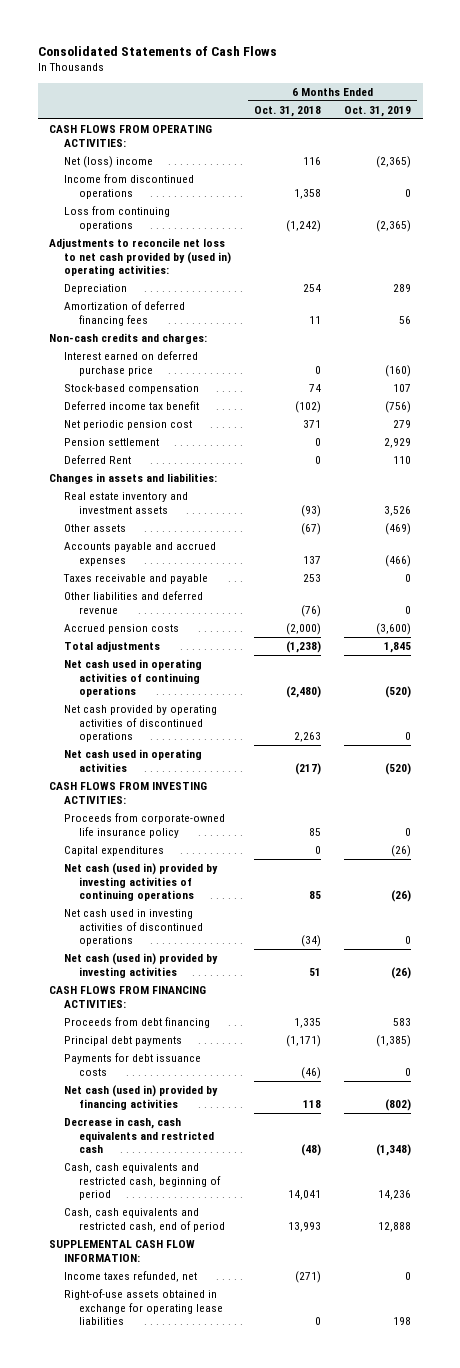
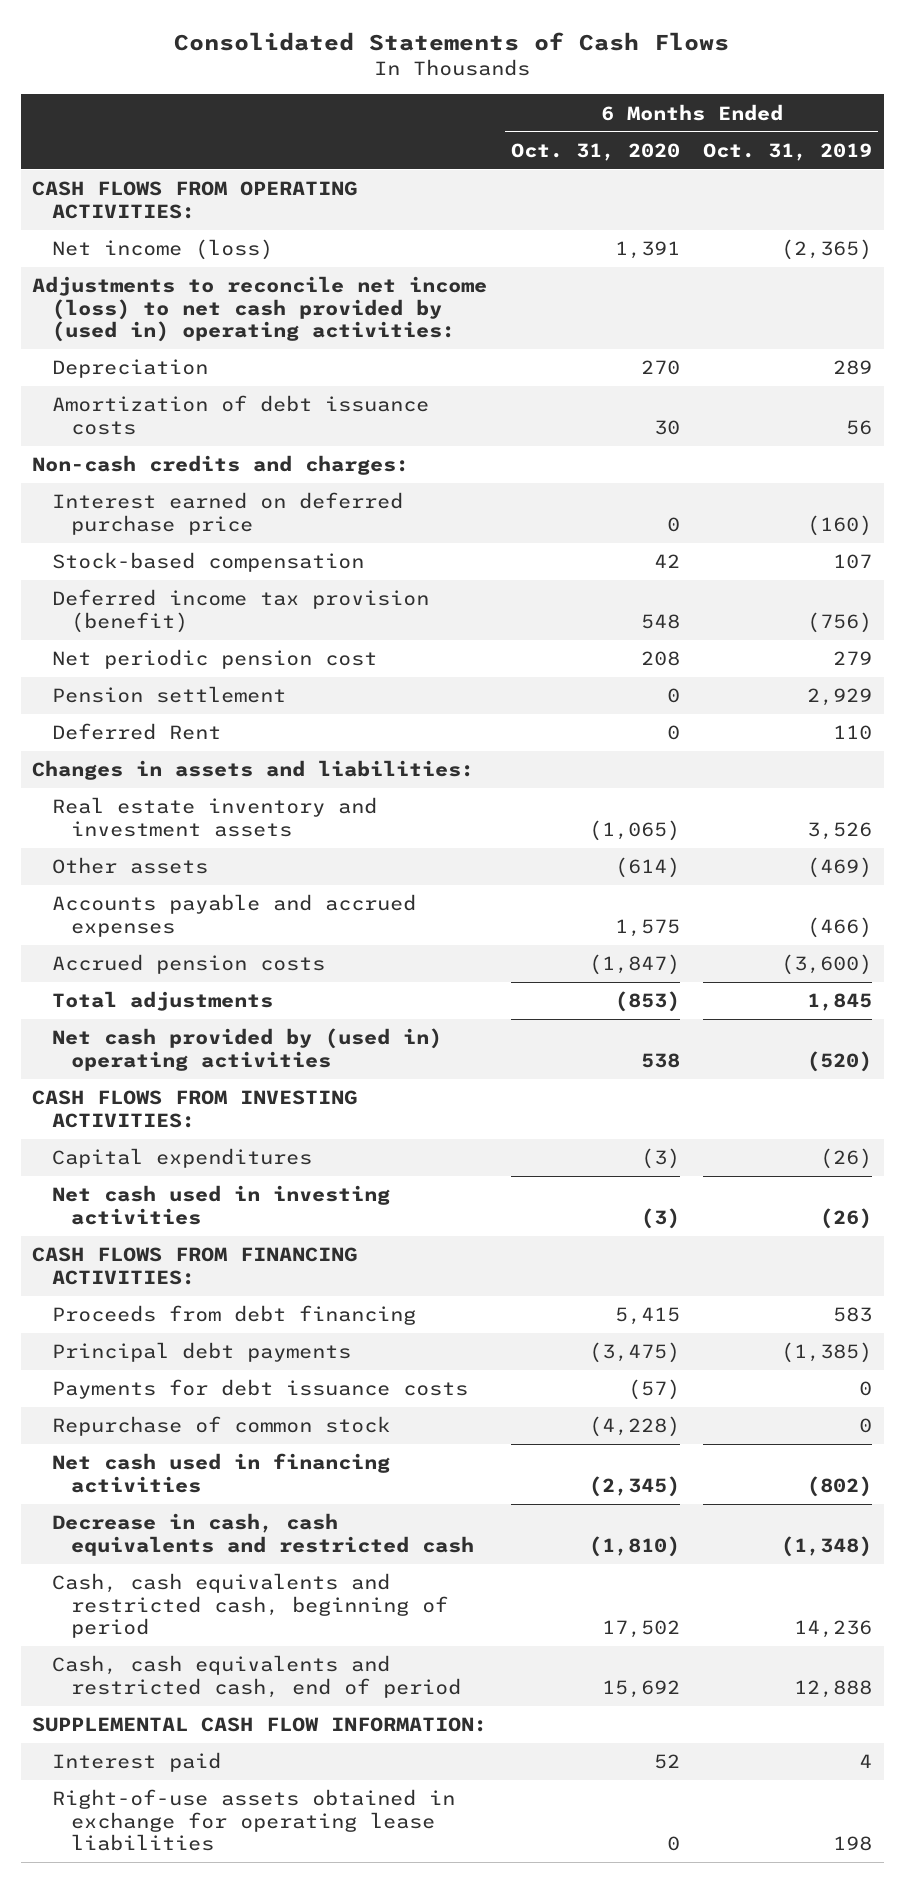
[254,105,322,117] Oct. 31, 2018 -> none
none -> [510,142,680,161] Oct. 31, 2020
[64,174,195,199] Income from discontinued operations -> none
[64,206,171,231] Loss from continuing operations -> none
[64,156,154,169] Net (loss) income -> [51,239,273,261] Net income (loss)
[49,238,232,277] Adjustments to reconcile net loss to net cash provided by (used in) operating activities: -> [32,276,488,343] Adjustments to reconcile net income (loss) to net cash provided by (used in) operating activities:
[64,301,186,326] Amortization of deferred financing fees -> [51,395,429,435] Amortization of debt issuance costs
[64,401,200,411] Deferred income tax benefit -> [51,589,429,633] Deferred income tax provision (benefit)
[63,574,209,585] Taxes receivable and payable -> none
[64,591,204,614] Other liabilities and deferred revenue -> none
[64,659,203,698] Net cash used in operating activities of continuing operations -> none
[64,705,218,743] Net cash provided by operating activities of discontinued operations -> none
[64,749,203,772] Net cash used in operating activities -> [51,1028,442,1071] Net cash provided by (used in) operating activities
[64,813,226,838] Proceeds from corporate-owned life insurance policy -> none
[64,863,219,902] Net cash (used in) provided by investing activities of continuing operations -> none
[64,909,204,947] Net cash used in investing activities of discontinued operations -> none
[64,953,219,978] Net cash (used in) provided by investing activities -> [51,1185,390,1225] Net cash used in investing activities
none -> [51,1416,390,1437] Repurchase of common stock
[64,1085,219,1110] Net cash (used in) provided by financing activities -> [51,1453,390,1493] Net cash used in financing activities
[64,1271,198,1283] Income taxes refunded, net -> none
none -> [51,1752,221,1773] Interest paid

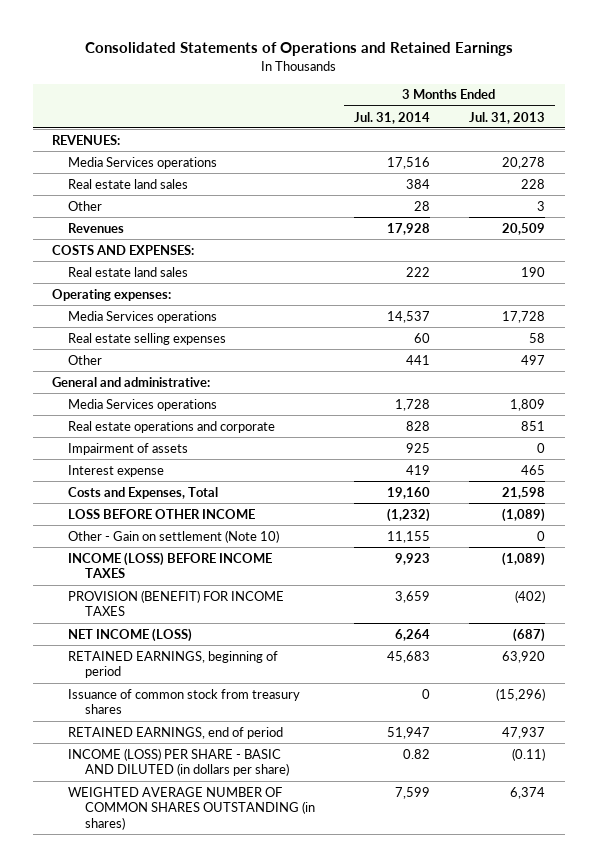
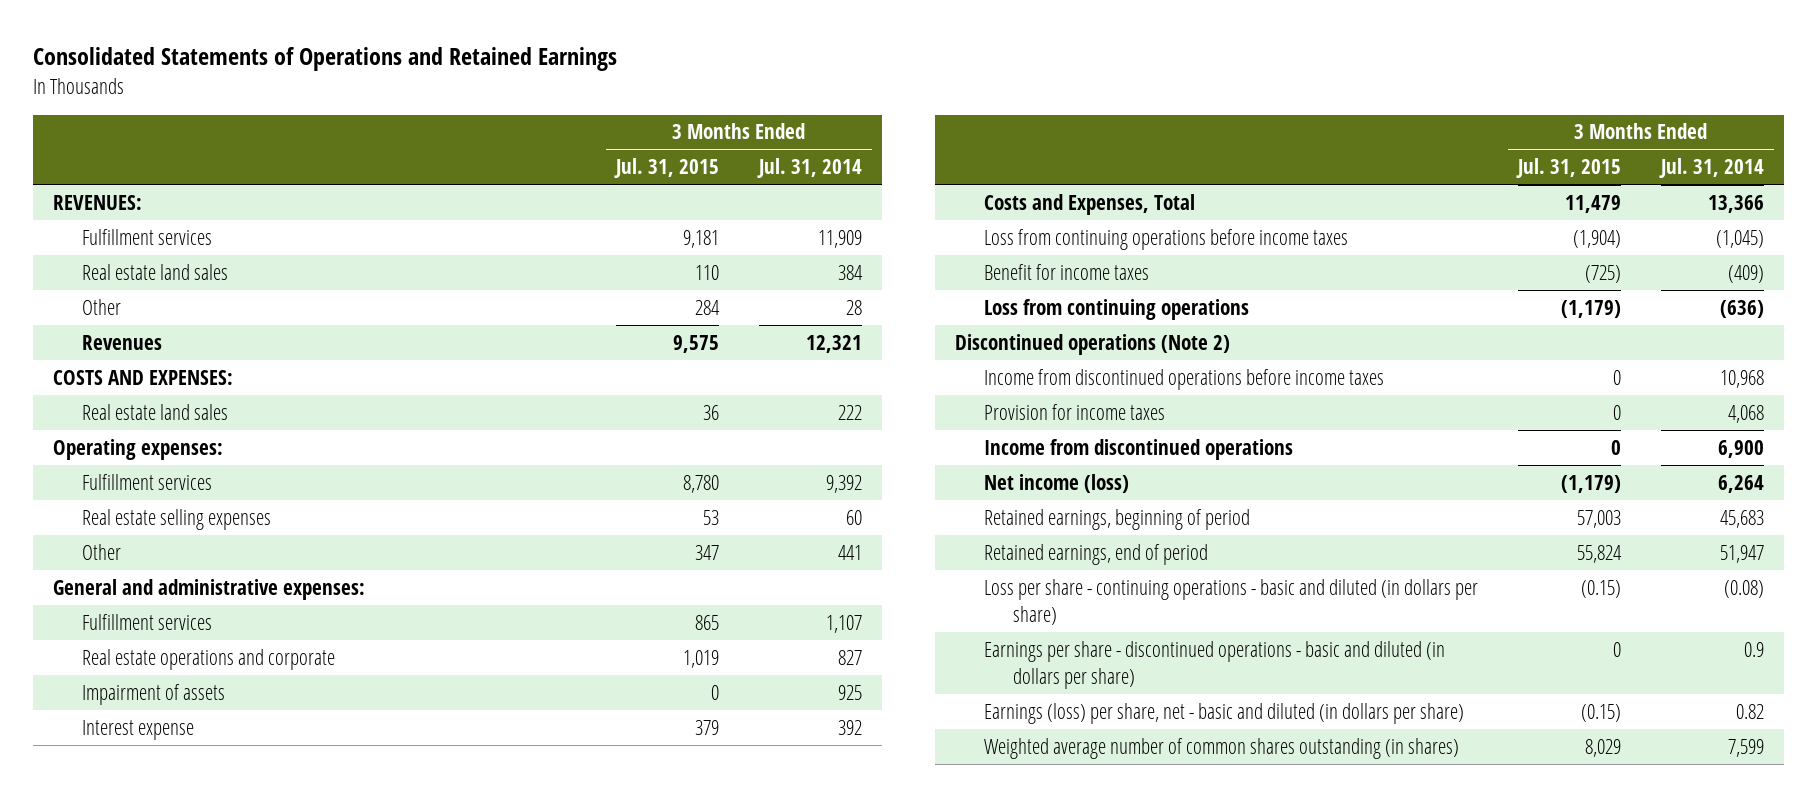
[468,111,545,124] Jul. 31, 2013 -> none
none -> [614,158,720,179] Jul. 31, 2015
[68,156,218,169] Media Services operations -> none
none -> [82,228,213,245] Fulfillment services
[386,222,430,235] 17,928 -> [806,334,863,353] 12,321
[68,310,218,323] Media Services operations -> none
none -> [82,473,213,490] Fulfillment services
[68,398,218,411] Media Services operations -> none
[52,376,211,387] General and administrative: -> [52,578,365,600] General and administrative expenses:
none -> [82,613,213,630] Fulfillment services
[405,420,430,431] 828 -> [838,649,863,665] 827
[68,508,256,519] LOSS BEFORE OTHER INCOME -> none
[68,529,280,543] Other - Gain on settlement (Note 10) -> none
[68,688,301,715] Issuance of common stock from treasury shares -> none
[405,464,430,475] 419 -> [838,719,863,735] 392
[386,486,430,499] 19,160 -> [1708,194,1765,213] 13,366
[68,551,273,579] INCOME (LOSS) BEFORE INCOME TAXES -> [984,228,1349,250] Loss from continuing operations before income taxes
[394,552,430,565] 9,923 -> [1716,229,1765,248] (1,045)
[68,589,285,617] PROVISION (BENEFIT) FOR INCOME TAXES -> [984,263,1150,280] Benefit for income taxes
[394,590,430,603] 3,659 -> [1728,264,1765,283] (409)
none -> [984,298,1250,320] Loss from continuing operations
none -> [954,333,1230,355] Discontinued operations (Note 2)
none -> [984,368,1385,390] Income from discontinued operations before income taxes
none -> [984,403,1166,420] Provision for income taxes
none -> [984,438,1294,460] Income from discontinued operations
[68,627,193,642] NET INCOME (LOSS) -> [984,473,1130,493] Net income (loss)
[68,650,279,679] RETAINED EARNINGS, beginning of period -> [984,508,1251,530] Retained earnings, beginning of period
[68,726,284,739] RETAINED EARNINGS, end of period -> [984,543,1209,565] Retained earnings, end of period
none -> [984,578,1479,626] Loss per share - continuing operations - basic and diluted (in dollars per share)
none -> [984,640,1446,690] Earnings per share - discontinued operations - basic and diluted (in dollars per share)
[68,747,289,777] INCOME (LOSS) PER SHARE - BASIC AND DILUTED (in dollars per share) -> [984,702,1465,724] Earnings (loss) per share, net - basic and diluted (in dollars per share)
[68,786,315,830] WEIGHTED AVERAGE NUMBER OF COMMON SHARES OUTSTANDING (in shares) -> [984,737,1460,759] Weighted average number of common shares outstanding (in shares)

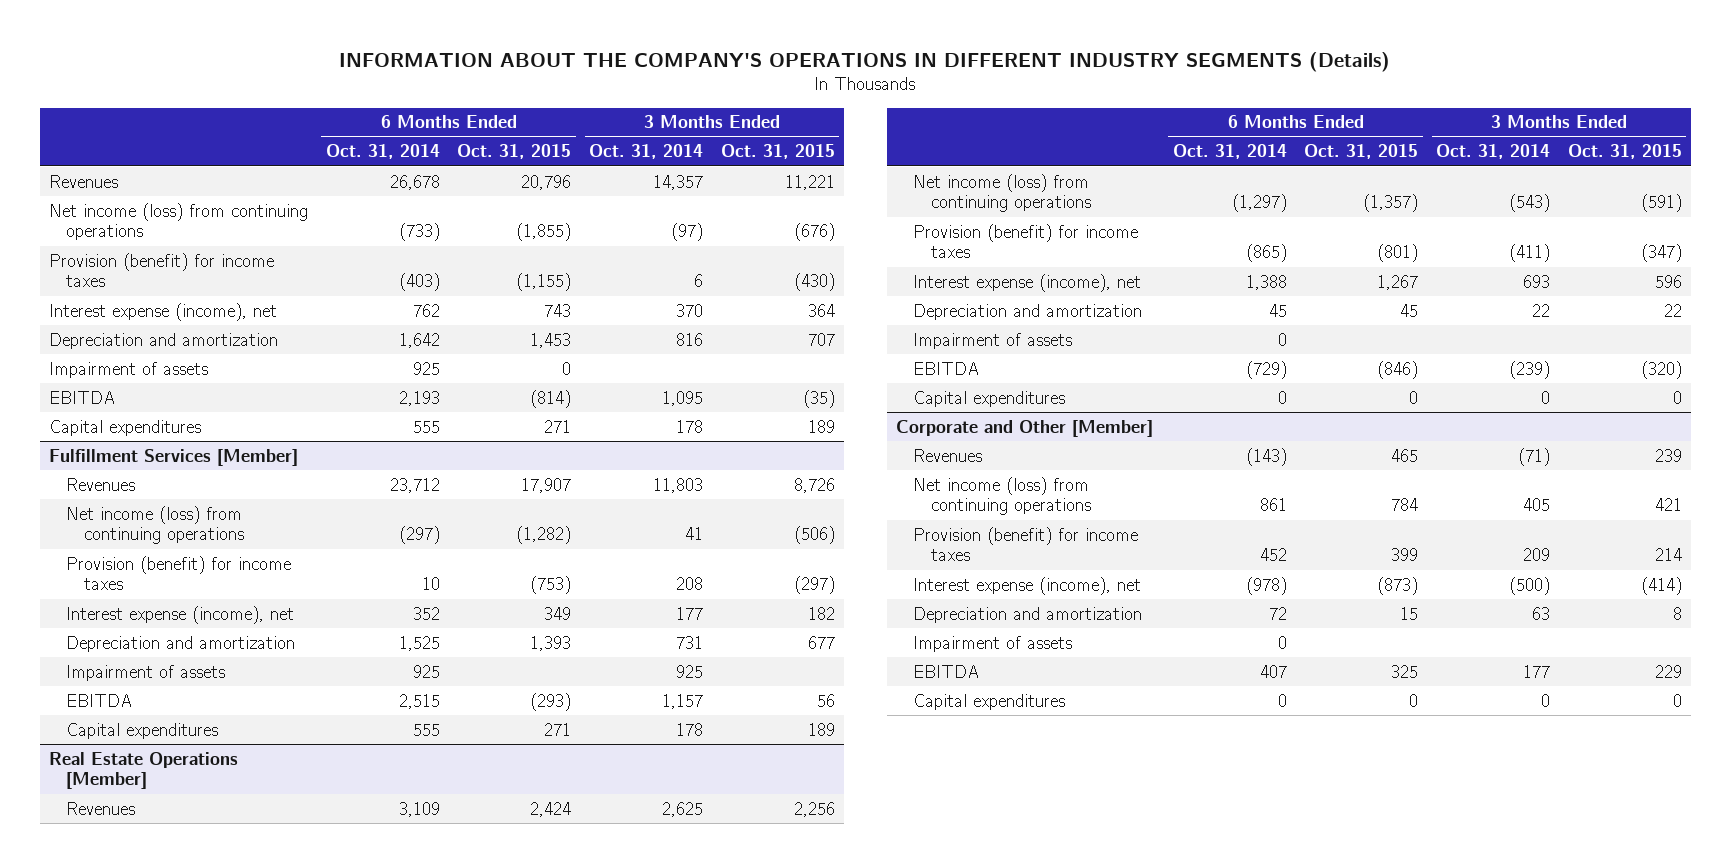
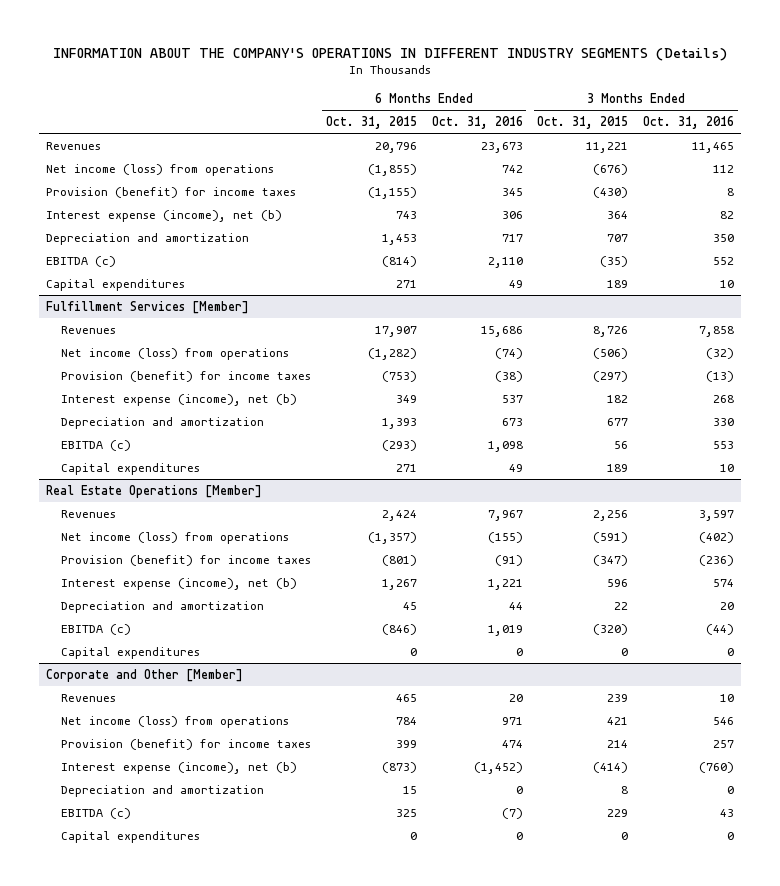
[325,144,440,160] Oct. 31, 2014 -> none
[589,144,704,160] Oct. 31, 2014 -> none
none -> [431,115,523,129] Oct. 31, 2016
none -> [642,115,734,129] Oct. 31, 2016
[48,202,308,241] Net income (loss) from continuing operations -> [45,163,274,176] Net income (loss) from operations
[48,302,277,321] Interest expense (income), net -> [45,209,282,222] Interest expense (income), net (b)
[48,361,208,378] Impairment of assets -> none
[48,390,115,404] EBITDA -> [45,255,116,267] EBITDA (c)
[66,505,244,545] Net income (loss) from continuing operations -> [61,347,290,360] Net income (loss) from operations
[66,605,295,624] Interest expense (income), net -> [61,393,298,406] Interest expense (income), net (b)
[66,664,226,681] Impairment of assets -> none
[66,693,133,707] EBITDA -> [61,439,132,451] EBITDA (c)
[913,173,1091,213] Net income (loss) from continuing operations -> [61,531,290,544] Net income (loss) from operations
[913,273,1142,292] Interest expense (income), net -> [61,577,298,590] Interest expense (income), net (b)
[913,332,1073,349] Impairment of assets -> none
[913,361,980,375] EBITDA -> [61,623,132,635] EBITDA (c)
[913,476,1091,516] Net income (loss) from continuing operations -> [61,715,290,728] Net income (loss) from operations
[913,576,1142,595] Interest expense (income), net -> [61,761,298,774] Interest expense (income), net (b)
[913,635,1073,652] Impairment of assets -> none
[913,664,980,678] EBITDA -> [61,807,132,819] EBITDA (c)

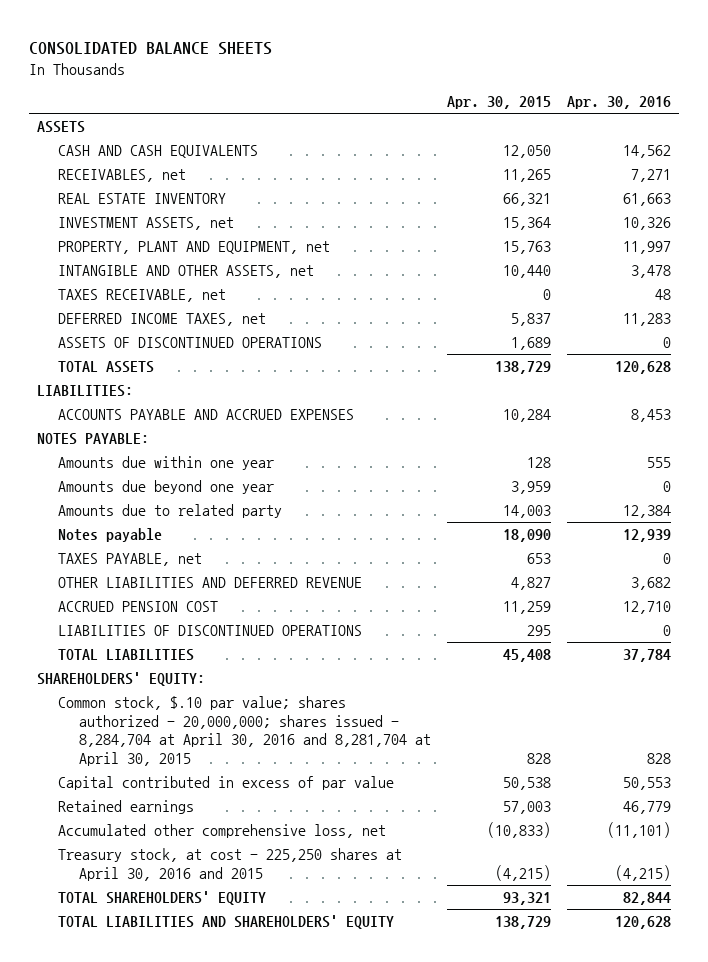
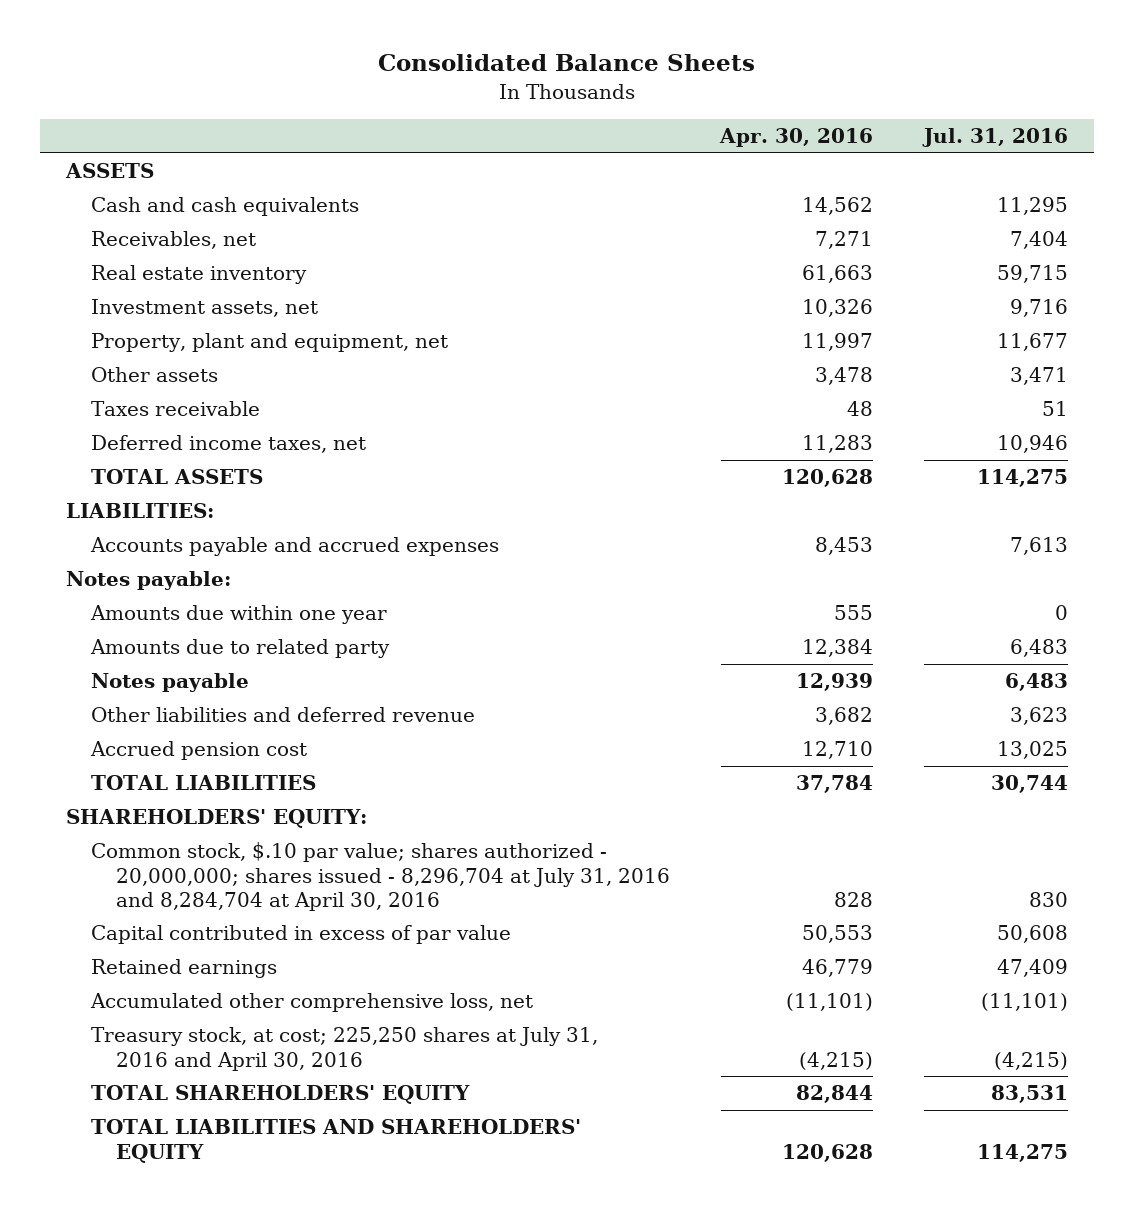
[29,42,273,56] CONSOLIDATED BALANCE SHEETS -> [377,54,755,72] Consolidated Balance Sheets
[447,96,552,110] Apr. 30, 2015 -> none
none -> [922,128,1069,148] Jul. 31, 2016
[58,336,323,348] ASSETS OF DISCONTINUED OPERATIONS -> none
[58,144,259,158] CASH AND CASH EQUIVALENTS -> [90,197,359,217] Cash and cash equivalents
[58,168,187,182] RECEIVABLES, net -> [90,231,256,250] Receivables, net
[58,192,227,204] REAL ESTATE INVENTORY -> [90,265,307,285] Real estate inventory
[58,216,235,230] INVESTMENT ASSETS, net -> [90,299,318,318] Investment assets, net
[58,240,331,254] PROPERTY, PLANT AND EQUIPMENT, net -> [90,333,448,353] Property, plant and equipment, net
[58,264,315,278] INTANGIBLE AND OTHER ASSETS, net -> [90,367,218,383] Other assets
[58,288,227,302] TAXES RECEIVABLE, net -> [90,401,260,417] Taxes receivable
[58,312,267,326] DEFERRED INCOME TAXES, net -> [90,435,366,454] Deferred income taxes, net
[58,408,355,420] ACCOUNTS PAYABLE AND ACCRUED EXPENSES -> [89,537,499,557] Accounts payable and accrued expenses
[37,432,150,445] NOTES PAYABLE: -> [65,571,231,591] Notes payable:
[58,479,275,494] Amounts due beyond one year -> none
[58,552,203,566] TAXES PAYABLE, net -> none
[58,624,363,636] LIABILITIES OF DISCONTINUED OPERATIONS -> none
[58,576,363,588] OTHER LIABILITIES AND DEFERRED REVENUE -> [90,707,475,723] Other liabilities and deferred revenue
[58,600,219,612] ACCRUED PENSION COST -> [89,741,307,761] Accrued pension cost
[58,695,432,767] Common stock, $.10 par value; shares authorized - 20,000,000; shares issued - 8,284,704 at April 30, 2016 and 8,281,704 at April 30, 2015 -> [90,842,670,911] Common stock, $.10 par value; shares authorized - 20,000,000; shares issued - 8,296,704 at July 31, 2016 and 8,284,704 at April 30, 2016
[58,847,403,881] Treasury stock, at cost - 225,250 shares at April 30, 2016 and 2015 -> [90,1027,598,1071] Treasury stock, at cost; 225,250 shares at July 31, 2016 and April 30, 2016

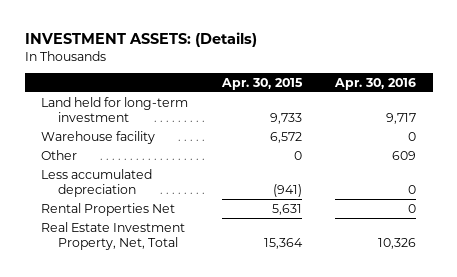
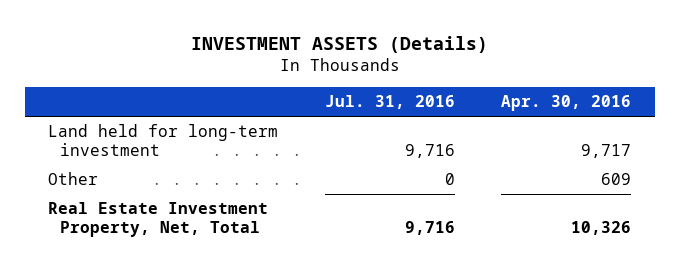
[24,32,257,48] INVESTMENT ASSETS: (Details) -> [190,35,488,53] INVESTMENT ASSETS (Details)
[220,77,303,90] Apr. 30, 2015 -> none
none -> [324,95,455,110] Jul. 31, 2016
[41,130,156,144] Warehouse facility -> none
[41,168,153,198] Less accumulated depreciation -> none
[41,202,176,216] Rental Properties Net -> none

